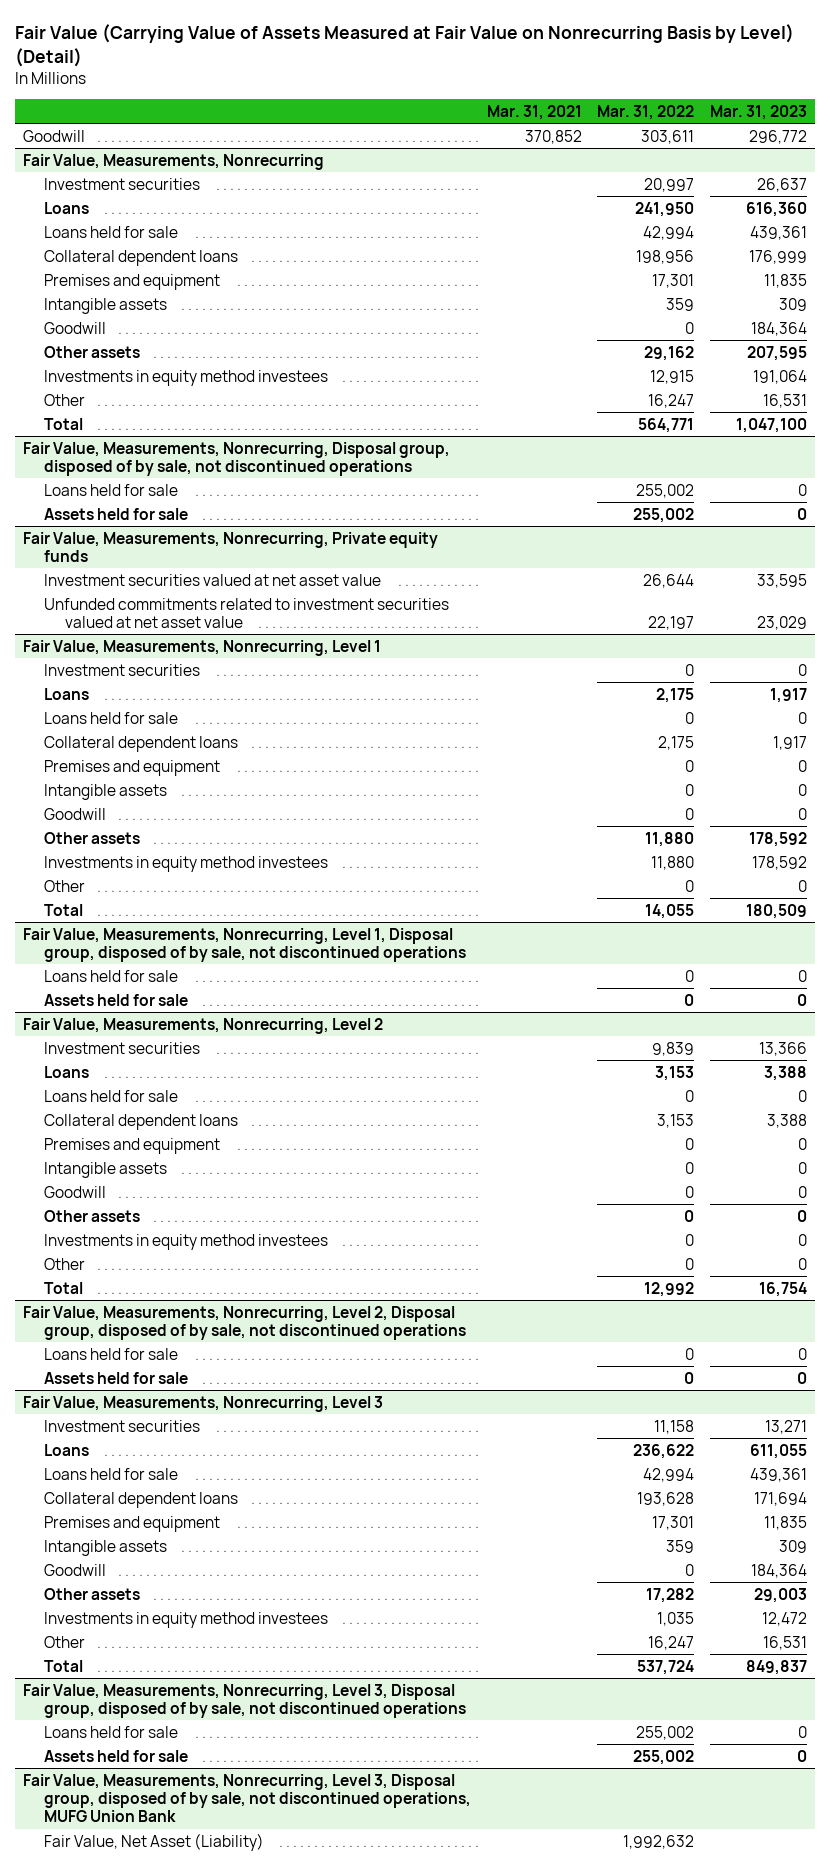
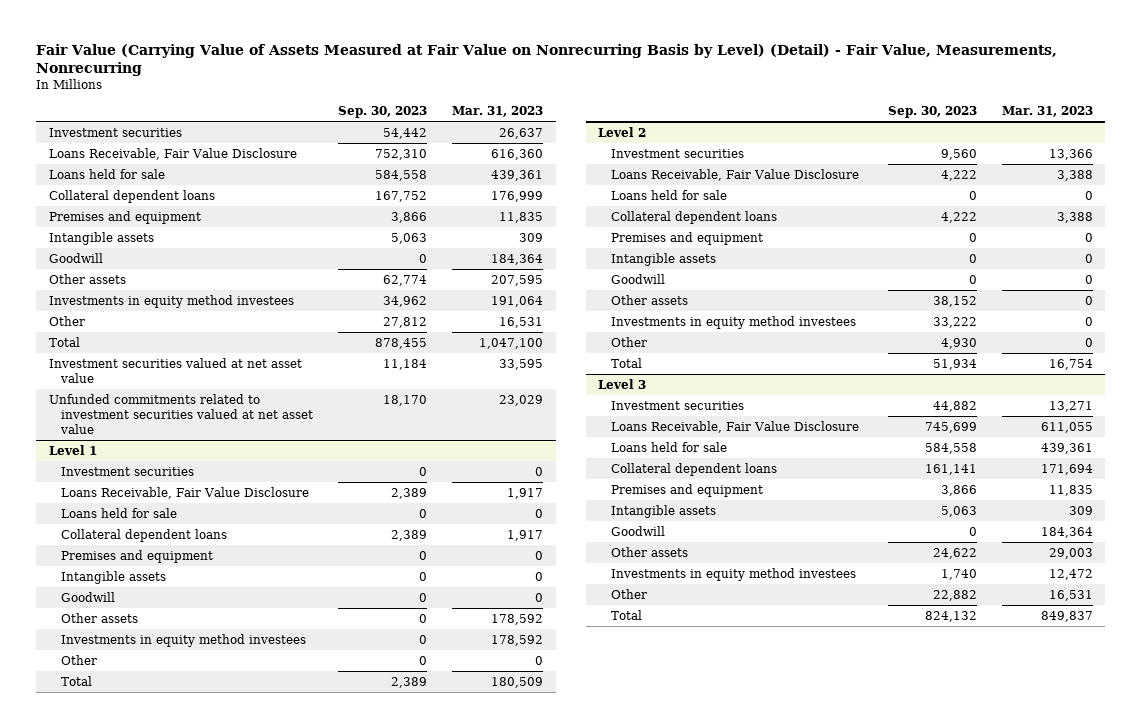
[15,24,795,67] Fair Value (Carrying Value of Assets Measured at Fair Value on Nonrecurring Basis by Level) (Detail) -> [36,43,1058,77] Fair Value (Carrying Value of Assets Measured at Fair Value on Nonrecurring Basis by Level) (Detail) - Fair Value, Measurements, Nonrecurring
[486,104,582,120] Mar. 31, 2021 -> none
[597,104,695,120] Mar. 31, 2022 -> none
none -> [338,106,428,119] Sep. 30, 2023
[23,129,86,142] Goodwill -> none
[23,153,325,170] Fair Value, Measurements, Nonrecurring -> none
[43,201,89,214] Loans -> [48,147,297,160] Loans Receivable, Fair Value Disclosure
[23,441,451,476] Fair Value, Measurements, Nonrecurring, Disposal group, disposed of by sale, not discontinued operations -> none
[43,483,178,496] Loans held for sale -> none
[43,507,188,520] Assets held for sale -> none
[23,531,439,562] Fair Value, Measurements, Nonrecurring, Private equity funds -> none
[23,639,382,656] Fair Value, Measurements, Nonrecurring, Level 1 -> none
none -> [48,444,97,455] Level 1
[43,687,89,700] Loans -> [61,486,310,499] Loans Receivable, Fair Value Disclosure
[23,927,466,962] Fair Value, Measurements, Nonrecurring, Level 1, Disposal group, disposed of by sale, not discontinued operations -> none
[43,969,178,982] Loans held for sale -> none
[43,993,188,1006] Assets held for sale -> none
[23,1017,384,1034] Fair Value, Measurements, Nonrecurring, Level 2 -> none
none -> [598,126,647,137] Level 2
[43,1065,89,1078] Loans -> [610,168,859,181] Loans Receivable, Fair Value Disclosure
[23,1305,466,1340] Fair Value, Measurements, Nonrecurring, Level 2, Disposal group, disposed of by sale, not discontinued operations -> none
[43,1347,178,1360] Loans held for sale -> none
[43,1371,188,1384] Assets held for sale -> none
[23,1395,384,1412] Fair Value, Measurements, Nonrecurring, Level 3 -> none
none -> [598,378,647,389] Level 3
[43,1443,89,1456] Loans -> [610,420,859,433] Loans Receivable, Fair Value Disclosure
[23,1683,466,1718] Fair Value, Measurements, Nonrecurring, Level 3, Disposal group, disposed of by sale, not discontinued operations -> none
[43,1725,178,1738] Loans held for sale -> none
[43,1749,188,1762] Assets held for sale -> none
[23,1773,471,1823] Fair Value, Measurements, Nonrecurring, Level 3, Disposal group, disposed of by sale, not discontinued operations, MUFG Union Bank -> none
[43,1832,264,1851] Fair Value, Net Asset (Liability) -> none

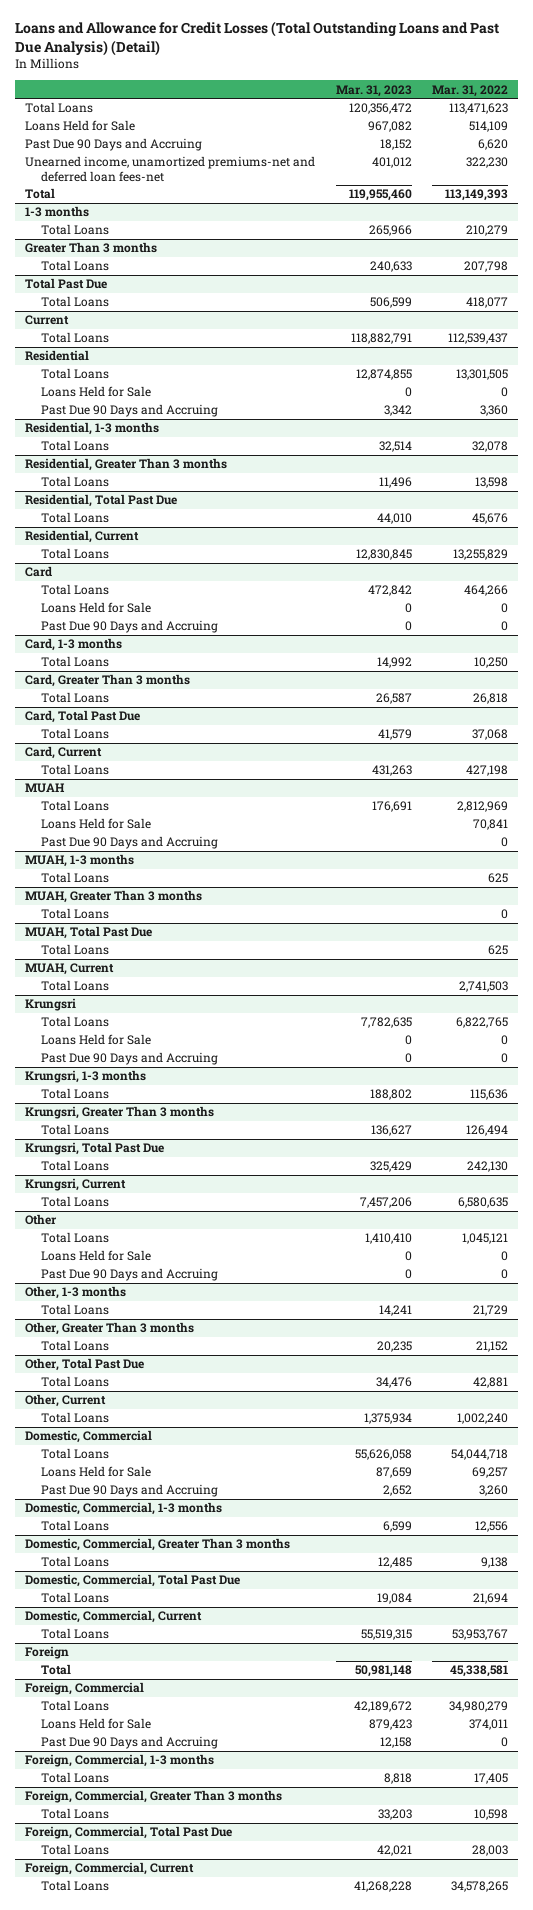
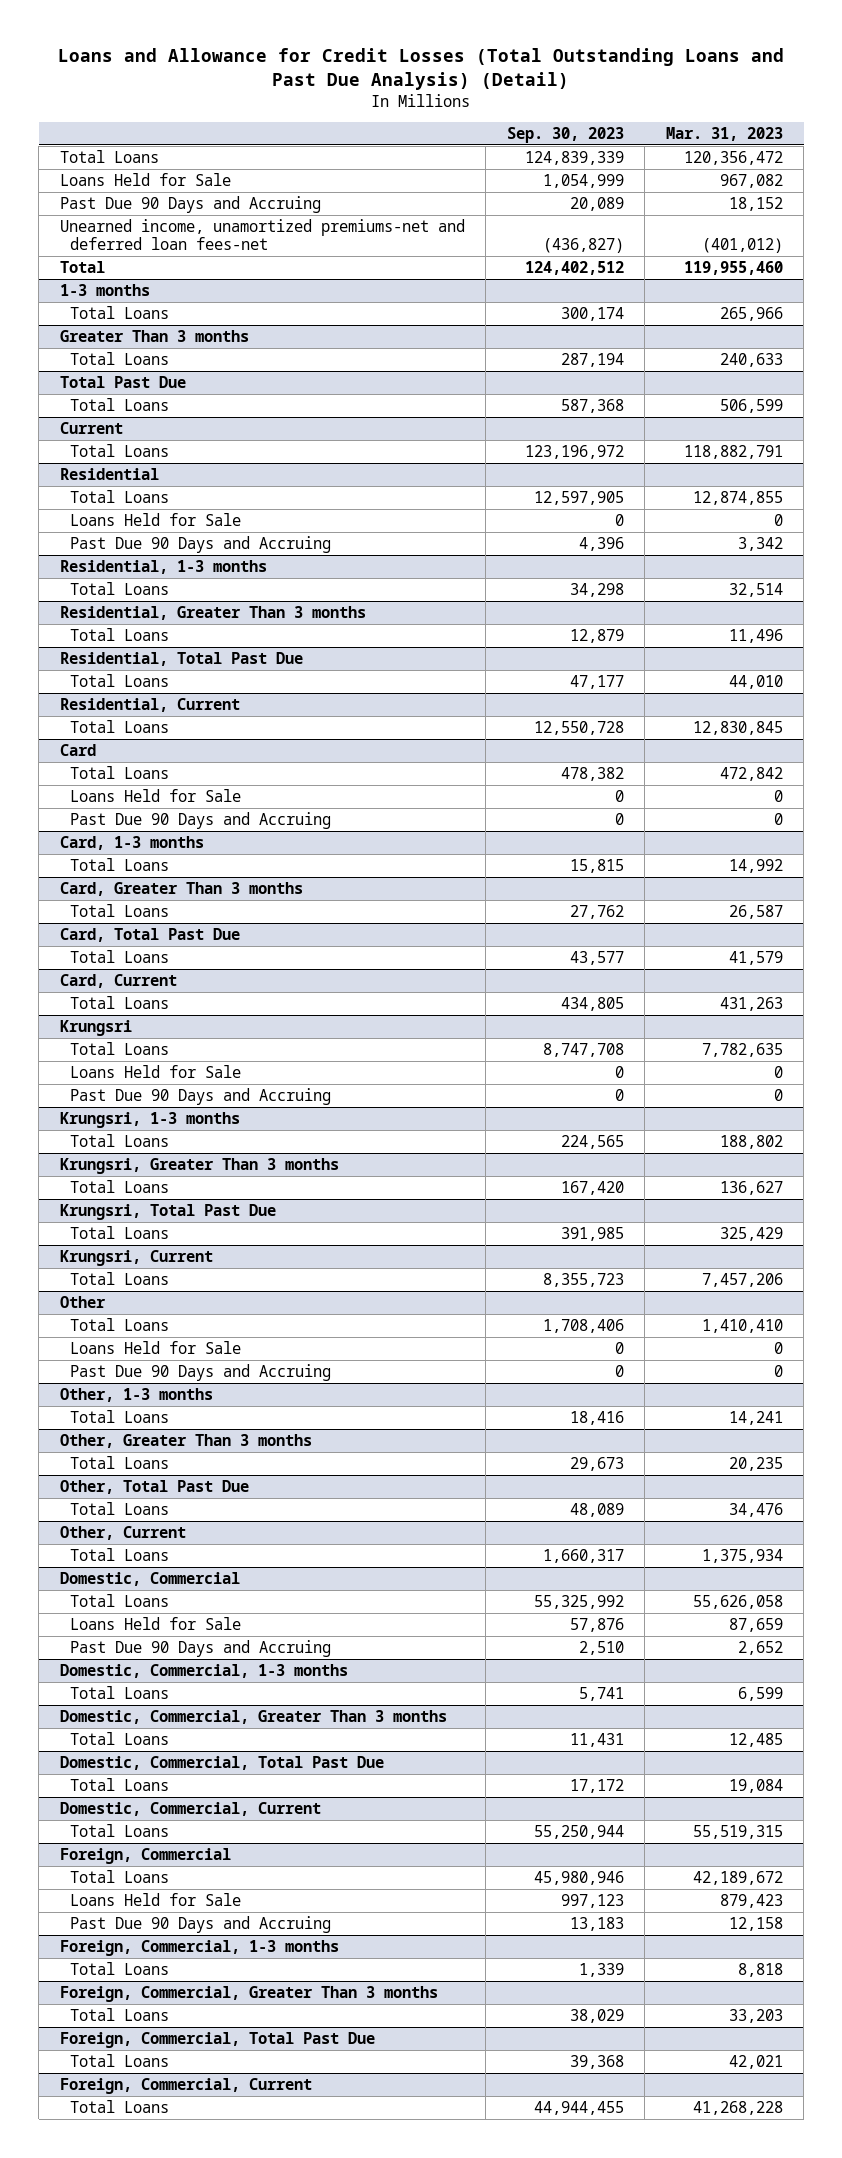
[432,84,509,97] Mar. 31, 2022 -> none
none -> [506,127,624,144] Sep. 30, 2023
[371,157,412,169] 401,012 -> [701,237,783,253] (401,012)
[25,783,66,794] MUAH -> none
[41,800,110,812] Total Loans -> none
[41,818,152,830] Loans Held for Sale -> none
[41,836,219,850] Past Due 90 Days and Accruing -> none
[25,854,135,868] MUAH, 1-3 months -> none
[41,872,110,884] Total Loans -> none
[25,890,203,904] MUAH, Greater Than 3 months -> none
[41,908,110,920] Total Loans -> none
[25,926,153,940] MUAH, Total Past Due -> none
[41,944,110,956] Total Loans -> none
[25,963,115,976] MUAH, Current -> none
[41,980,110,992] Total Loans -> none
[25,1646,70,1660] Foreign -> none
[41,1664,72,1676] Total -> none

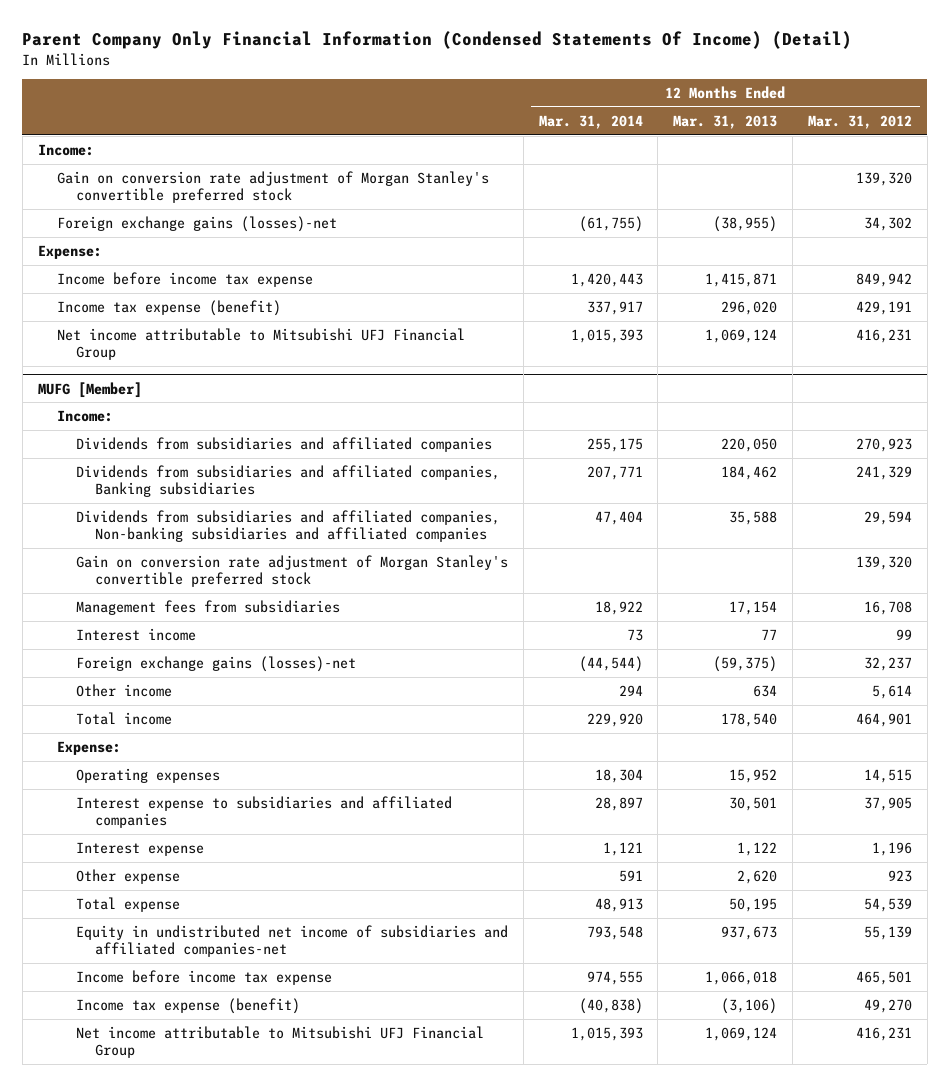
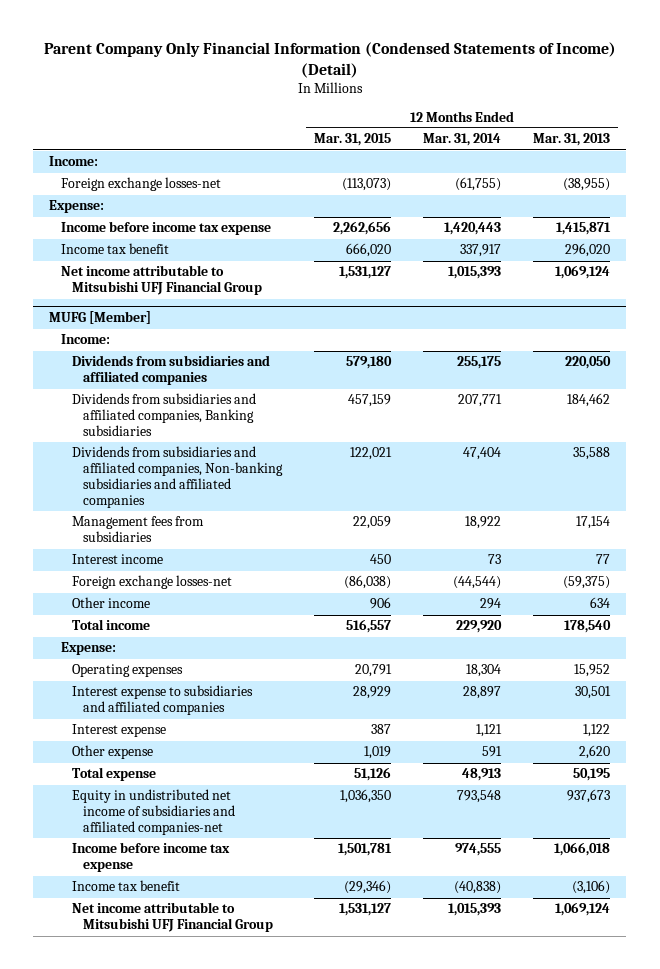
[22,30,853,49] Parent Company Only Financial Information (Condensed Statements Of Income) (Detail) -> [43,42,616,78] Parent Company Only Financial Information (Condensed Statements of Income) (Detail)
[807,115,912,130] Mar. 31, 2012 -> none
none -> [314,133,392,147] Mar. 31, 2015
[56,171,489,204] Gain on conversion rate adjustment of Morgan Stanley's convertible preferred stock -> none
[56,216,337,233] Foreign exchange gains (losses)-net -> [60,177,221,192] Foreign exchange losses-net
[56,300,281,317] Income tax expense (benefit) -> [60,243,169,255] Income tax benefit
[75,555,508,588] Gain on conversion rate adjustment of Morgan Stanley's convertible preferred stock -> none
[75,656,356,673] Foreign exchange gains (losses)-net -> [72,575,233,590] Foreign exchange losses-net
[75,998,300,1015] Income tax expense (benefit) -> [72,880,181,892] Income tax benefit

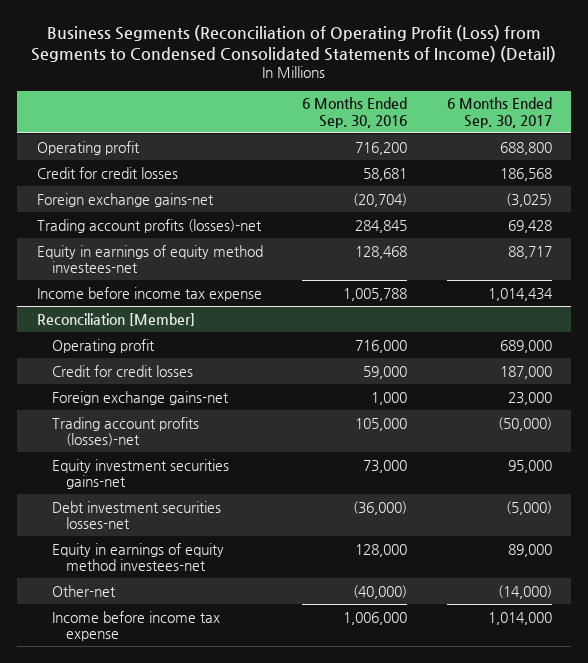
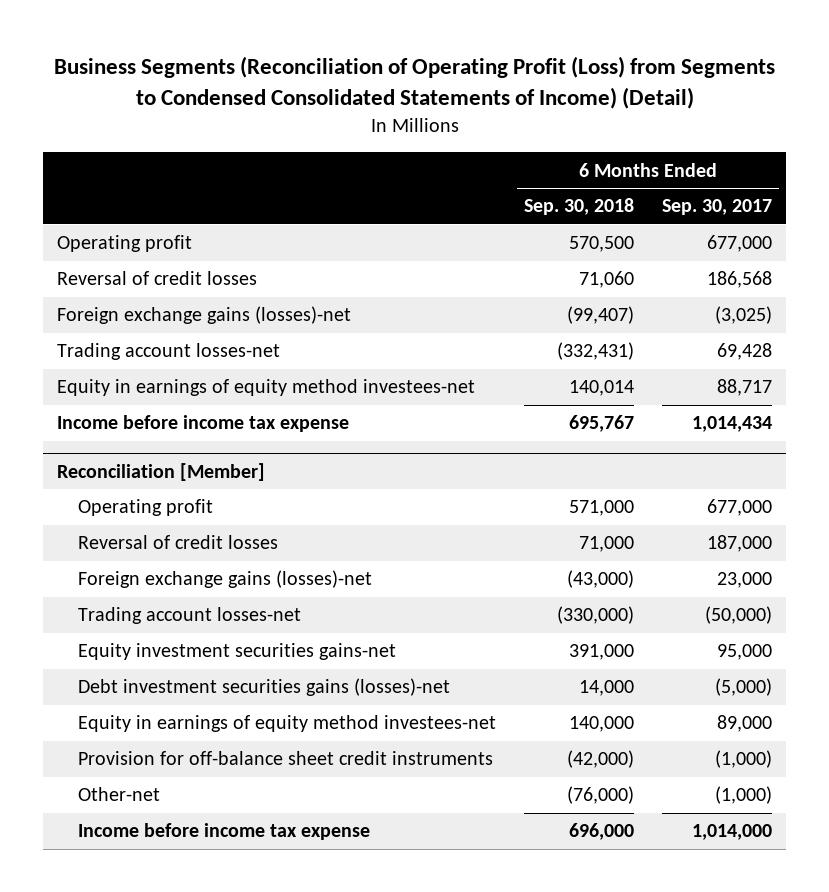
[302,97,408,128] 6 Months Ended Sep. 30, 2016 -> none
none -> [524,198,635,216] Sep. 30, 2018
[499,141,552,155] 688,800 -> [707,235,773,253] 677,000
[36,166,178,179] Credit for credit losses -> [57,271,258,286] Reversal of credit losses
[36,192,214,207] Foreign exchange gains-net -> [57,306,352,325] Foreign exchange gains (losses)-net
[36,218,262,233] Trading account profits (losses)-net -> [57,343,281,361] Trading account losses-net
[499,339,552,353] 689,000 -> [707,499,773,517] 677,000
[51,364,193,377] Credit for credit losses -> [78,535,279,550] Reversal of credit losses
[51,390,229,405] Foreign exchange gains-net -> [78,570,373,589] Foreign exchange gains (losses)-net
[51,416,199,446] Trading account profits (losses)-net -> [78,607,302,625] Trading account losses-net
[51,500,221,529] Debt investment securities losses-net -> [78,678,451,697] Debt investment securities gains (losses)-net
none -> [78,751,494,766] Provision for off-balance sheet credit instruments
[497,584,552,599] (14,000) -> [715,786,773,805] (1,000)

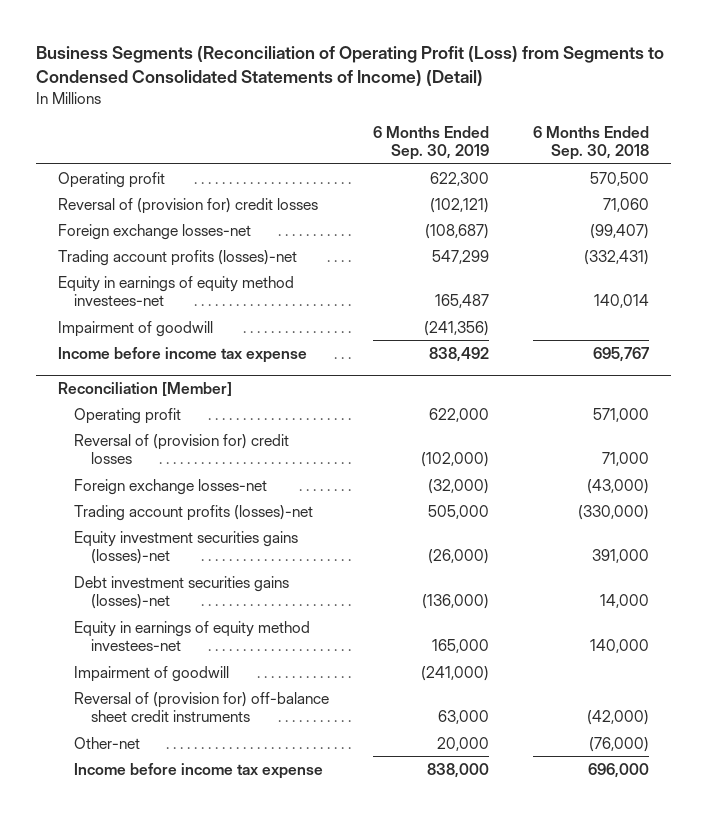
[662,199,773,216] Sep. 30, 2017 -> none
none -> [373,125,490,161] 6 Months Ended Sep. 30, 2019
[57,271,258,286] Reversal of credit losses -> [57,197,318,214] Reversal of (provision for) credit losses
[57,306,352,325] Foreign exchange gains (losses)-net -> [57,223,251,240] Foreign exchange losses-net
[57,343,281,361] Trading account losses-net -> [57,249,297,266] Trading account profits (losses)-net
none -> [57,320,213,337] Impairment of goodwill
[78,535,279,550] Reversal of credit losses -> [74,433,290,465] Reversal of (provision for) credit losses
[78,570,373,589] Foreign exchange gains (losses)-net -> [74,478,268,495] Foreign exchange losses-net
[78,607,302,625] Trading account losses-net -> [74,504,314,521] Trading account profits (losses)-net
[78,643,397,661] Equity investment securities gains-net -> [74,530,299,565] Equity investment securities gains (losses)-net
none -> [74,665,230,682] Impairment of goodwill
[78,751,494,766] Provision for off-balance sheet credit instruments -> [74,691,330,723] Reversal of (provision for) off-balance sheet credit instruments

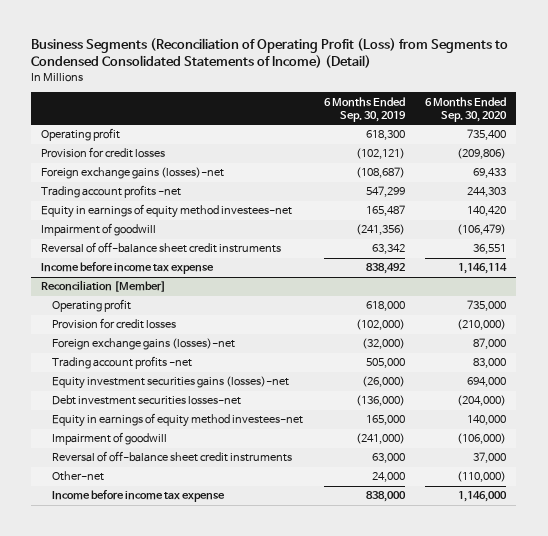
[533,125,650,161] 6 Months Ended Sep. 30, 2018 -> none
none -> [425,96,508,122] 6 Months Ended Sep. 30, 2020
[430,171,490,186] 622,300 -> [365,130,405,141] 618,300
[57,197,318,214] Reversal of (provision for) credit losses -> [41,147,166,159] Provision for credit losses
[57,223,251,240] Foreign exchange losses-net -> [41,167,225,180] Foreign exchange gains (losses)-net
[57,249,297,266] Trading account profits (losses)-net -> [41,185,182,199] Trading account profits -net
none -> [41,242,282,254] Reversal of off-balance sheet credit instruments
[429,407,490,422] 622,000 -> [365,301,405,312] 618,000
[74,433,290,465] Reversal of (provision for) credit losses -> [52,318,177,330] Provision for credit losses
[74,478,268,495] Foreign exchange losses-net -> [52,338,236,351] Foreign exchange gains (losses)-net
[74,504,314,521] Trading account profits (losses)-net -> [52,356,193,370] Trading account profits -net
[74,575,290,610] Debt investment securities gains (losses)-net -> [52,395,242,406] Debt investment securities losses-net
[74,691,330,723] Reversal of (provision for) off-balance sheet credit instruments -> [52,451,293,463] Reversal of off-balance sheet credit instruments
[437,736,490,751] 20,000 -> [371,472,405,483] 24,000

